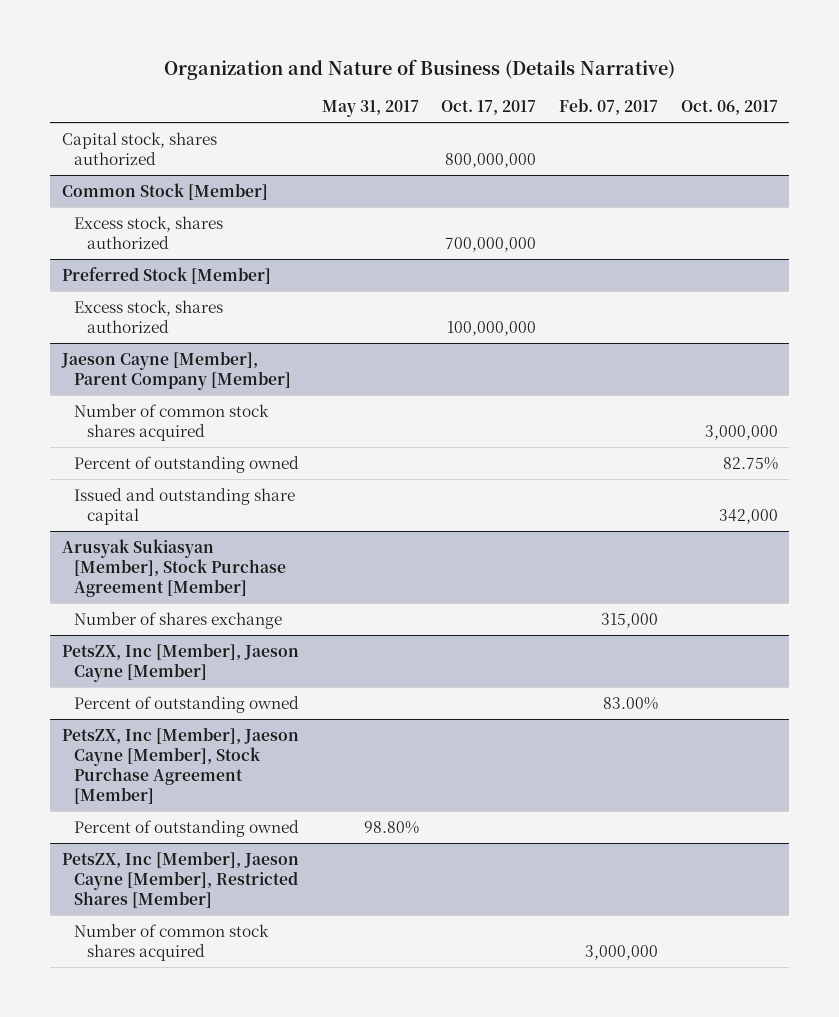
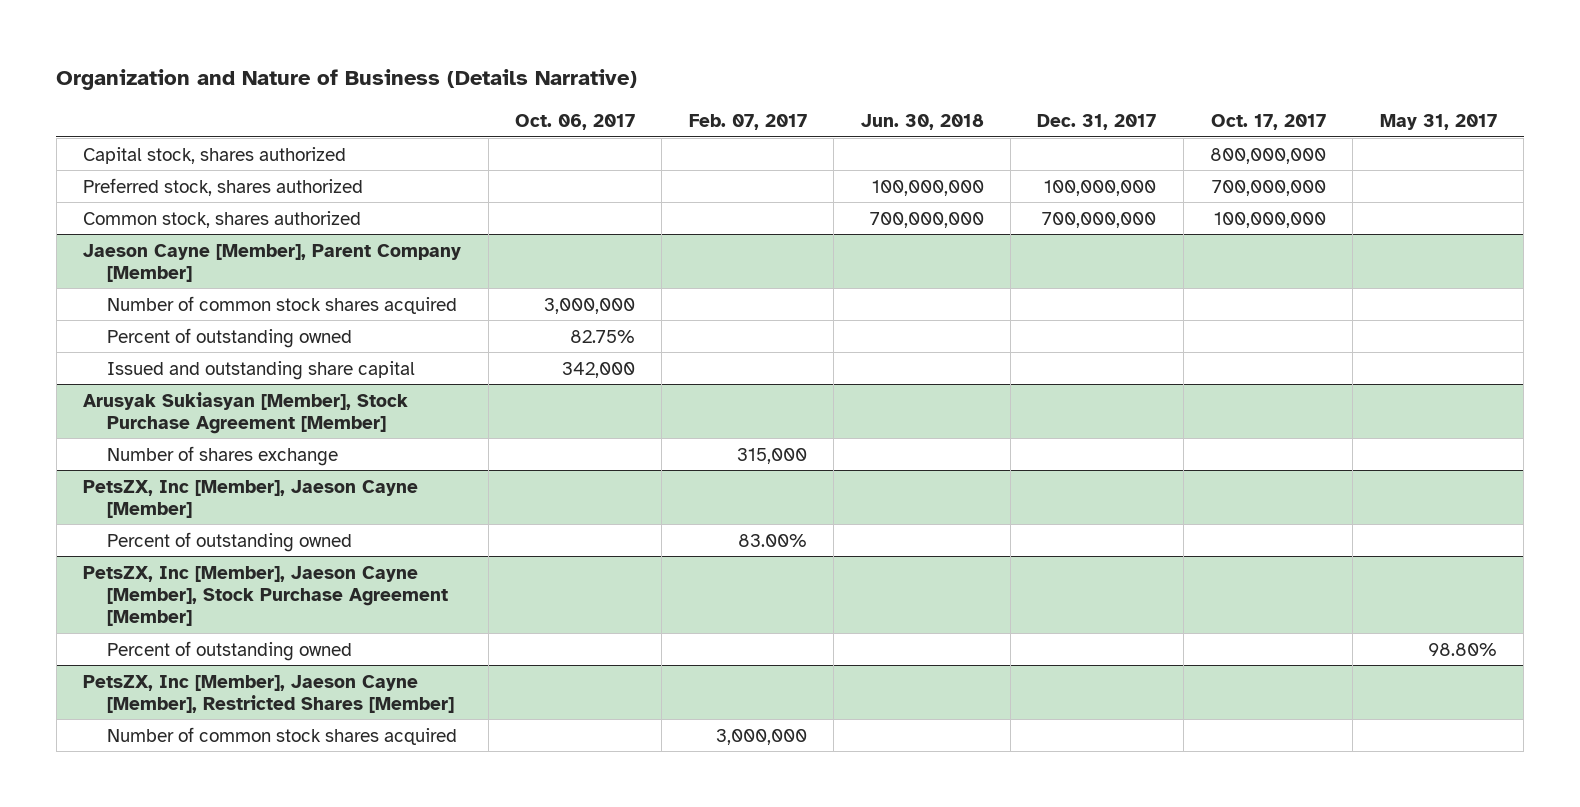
none -> [860,113,984,130] Jun. 30, 2018
none -> [1037,113,1157,130] Dec. 31, 2017
[61,182,268,200] Common Stock [Member] -> none
[74,215,224,249] Excess stock, shares authorized -> none
[61,266,271,284] Preferred Stock [Member] -> none
[74,299,224,333] Excess stock, shares authorized -> none
none -> [83,177,364,196] Preferred stock, shares authorized
none -> [83,210,362,228] Common stock, shares authorized

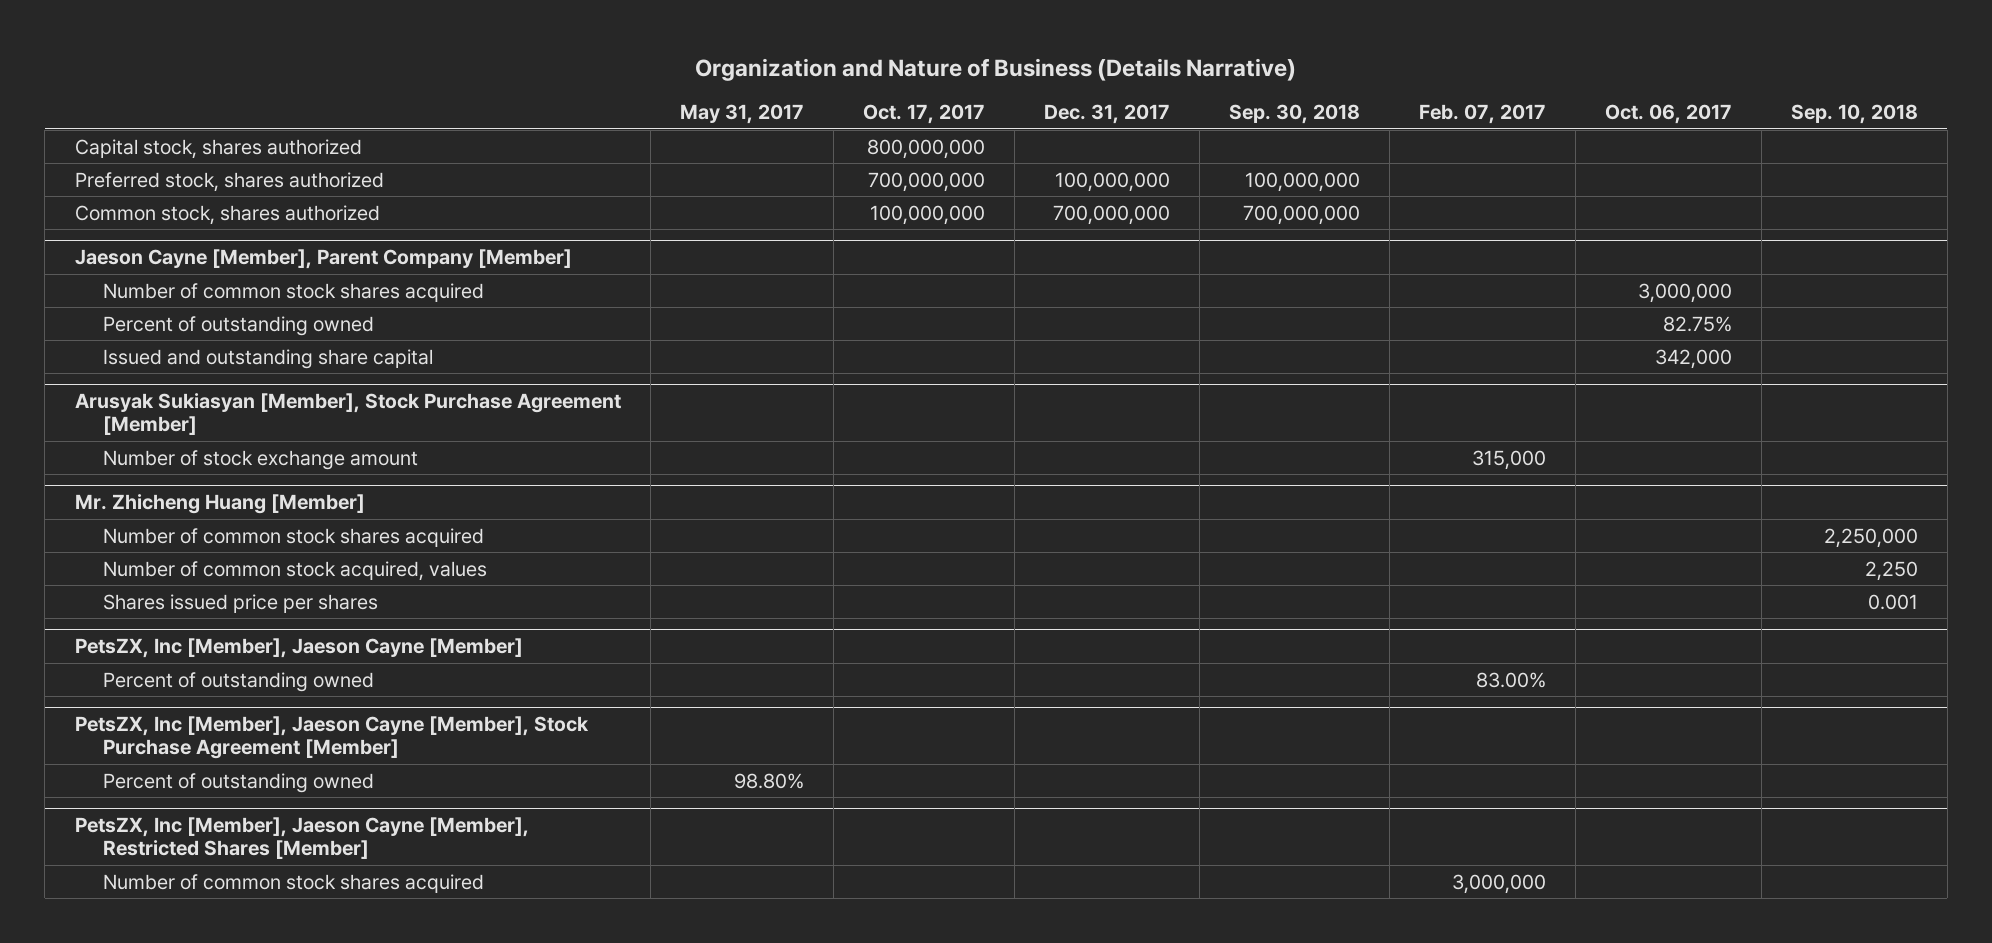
[860,113,984,130] Jun. 30, 2018 -> none
none -> [1228,104,1360,125] Sep. 30, 2018
none -> [1790,104,1918,125] Sep. 10, 2018
[107,445,339,466] Number of shares exchange -> [102,449,418,470] Number of stock exchange amount
none -> [74,494,365,515] Mr. Zhicheng Huang [Member]
none -> [102,527,484,547] Number of common stock shares acquired
none -> [102,560,487,581] Number of common stock acquired, values
none -> [102,593,378,613] Shares issued price per shares

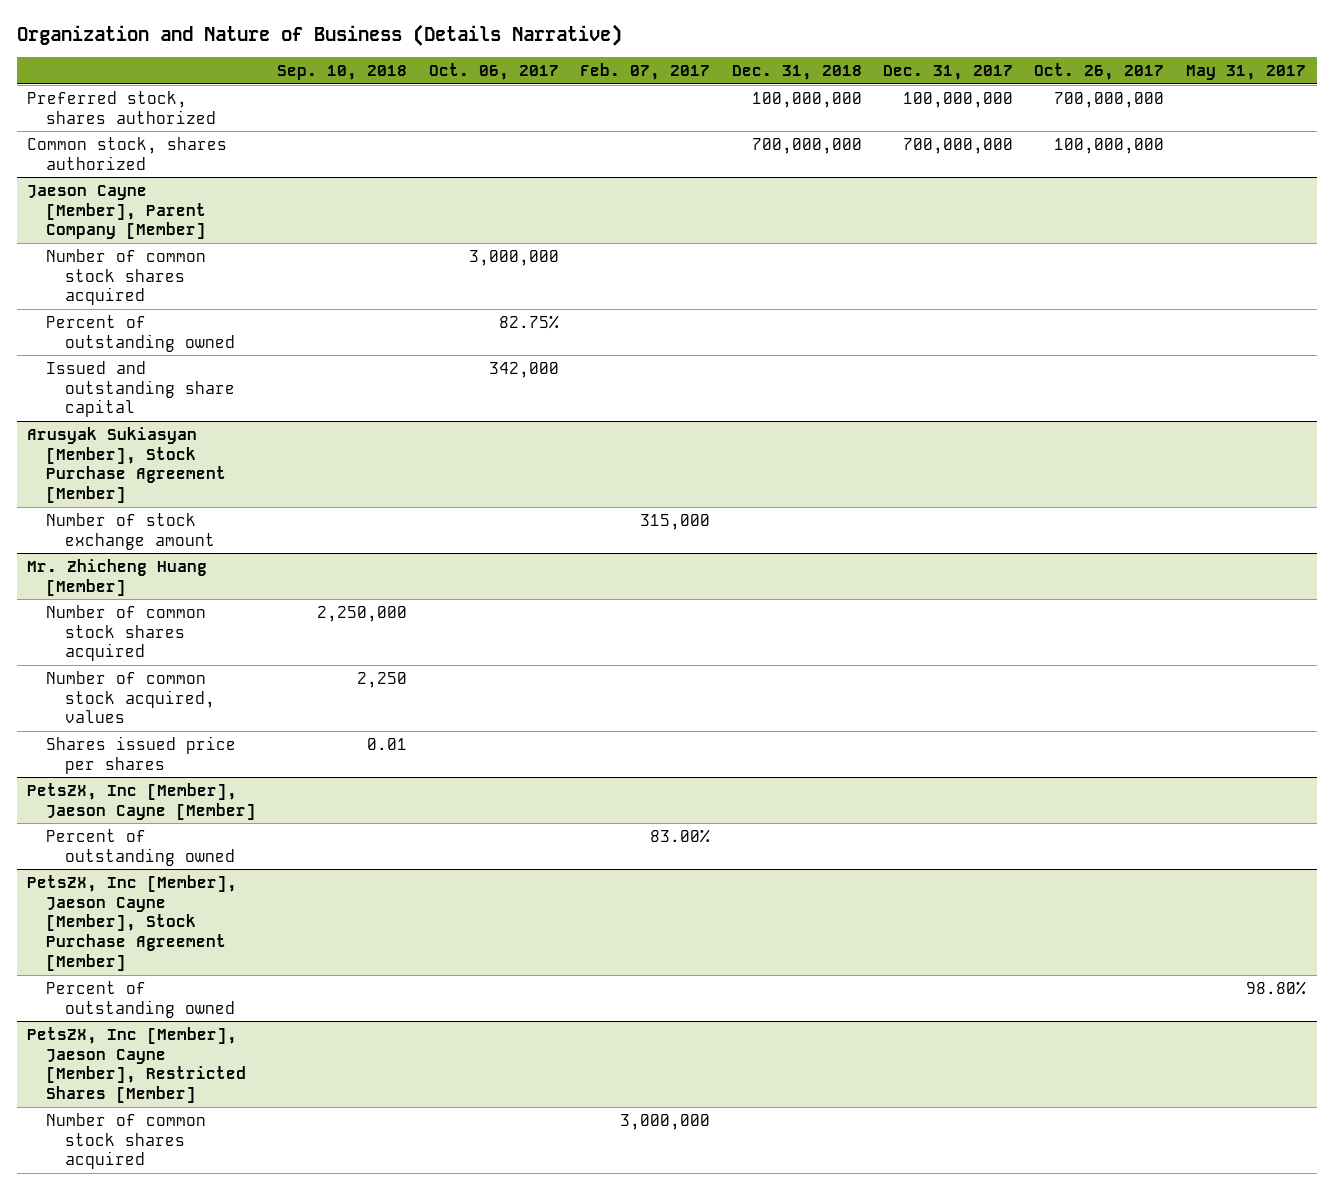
[862,104,985,125] Oct. 17, 2017 -> none
[1228,104,1360,125] Sep. 30, 2018 -> none
none -> [731,65,862,81] Dec. 31, 2018
none -> [1034,63,1165,81] Oct. 26, 2017
[74,138,362,159] Capital stock, shares authorized -> none
[1867,593,1918,610] 0.001 -> [367,737,408,750] 0.01

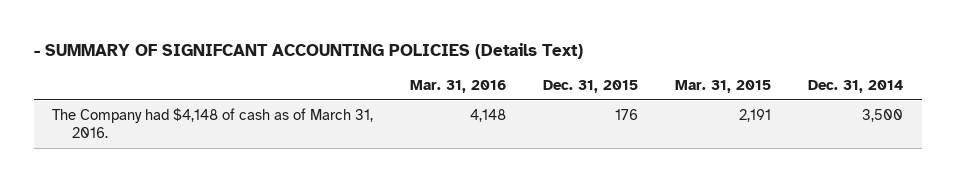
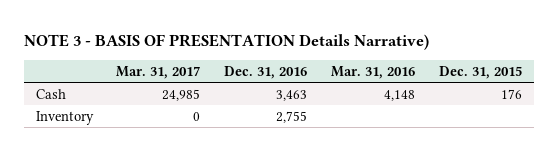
[33,43,583,60] - SUMMARY OF SIGNIFCANT ACCOUNTING POLICIES (Details Text) -> [23,33,429,50] NOTE 3 - BASIS OF PRESENTATION Details Narrative)
[675,80,772,94] Mar. 31, 2015 -> none
[808,80,904,94] Dec. 31, 2014 -> none
none -> [116,65,201,79] Mar. 31, 2017
none -> [224,65,308,79] Dec. 31, 2016
[52,108,374,139] The Company had $4,148 of cash as of March 31, 2016. -> [35,88,66,99] Cash
none -> [35,110,94,125] Inventory

